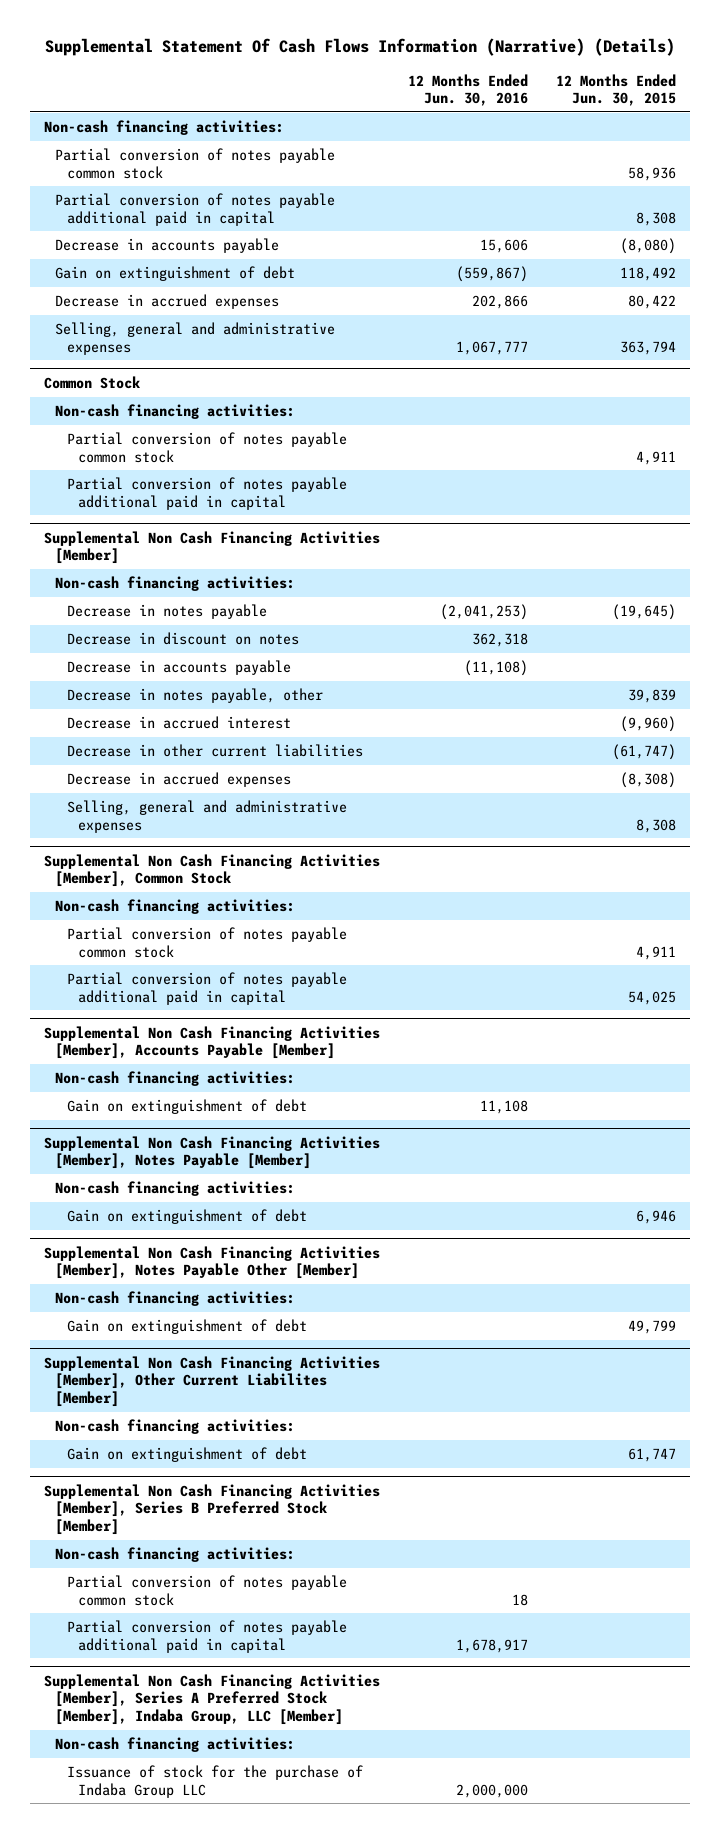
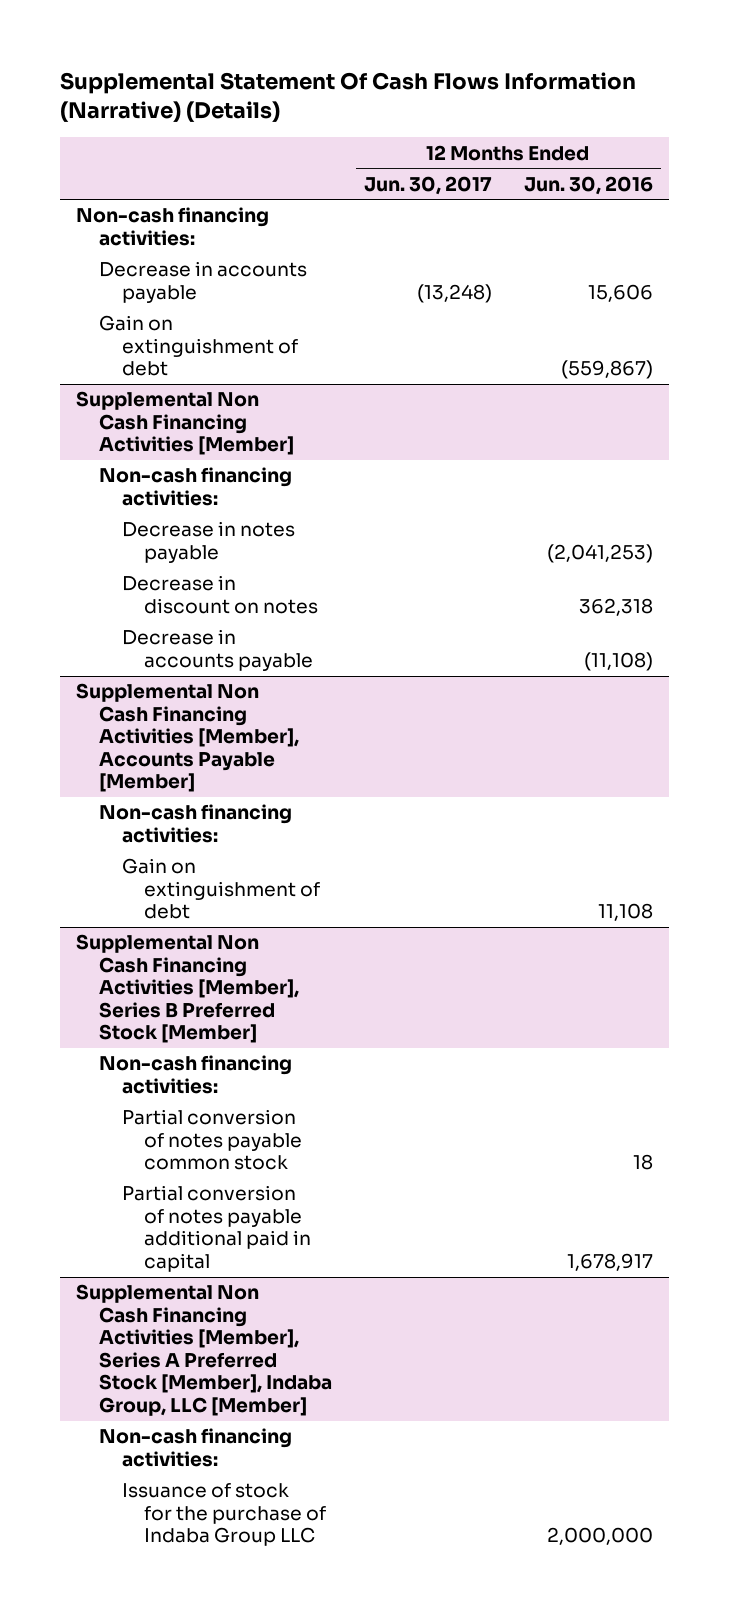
[555,73,676,107] 12 Months Ended Jun. 30, 2015 -> none
none -> [363,175,492,195] Jun. 30, 2017
[55,147,336,179] Partial conversion of notes payable common stock -> none
[55,192,336,226] Partial conversion of notes payable additional paid in capital -> none
[55,293,280,309] Decrease in accrued expenses -> none
[55,321,336,355] Selling, general and administrative expenses -> none
[43,375,140,389] Common Stock -> none
[55,403,296,419] Non-cash financing activities: -> none
[66,431,347,463] Partial conversion of notes payable common stock -> none
[66,476,347,510] Partial conversion of notes payable additional paid in capital -> none
[66,687,323,703] Decrease in notes payable, other -> none
[66,715,291,729] Decrease in accrued interest -> none
[66,743,363,757] Decrease in other current liabilities -> none
[66,771,291,787] Decrease in accrued expenses -> none
[66,799,347,833] Selling, general and administrative expenses -> none
[43,853,380,888] Supplemental Non Cash Financing Activities [Member], Common Stock -> none
[55,898,296,914] Non-cash financing activities: -> none
[66,926,347,958] Partial conversion of notes payable common stock -> none
[66,971,347,1005] Partial conversion of notes payable additional paid in capital -> none
[43,1135,380,1170] Supplemental Non Cash Financing Activities [Member], Notes Payable [Member] -> none
[55,1180,296,1196] Non-cash financing activities: -> none
[66,1208,307,1224] Gain on extinguishment of debt -> none
[43,1245,380,1280] Supplemental Non Cash Financing Activities [Member], Notes Payable Other [Member] -> none
[55,1290,296,1306] Non-cash financing activities: -> none
[66,1318,307,1334] Gain on extinguishment of debt -> none
[43,1355,380,1407] Supplemental Non Cash Financing Activities [Member], Other Current Liabilites [Member] -> none
[55,1418,296,1434] Non-cash financing activities: -> none
[66,1446,307,1462] Gain on extinguishment of debt -> none

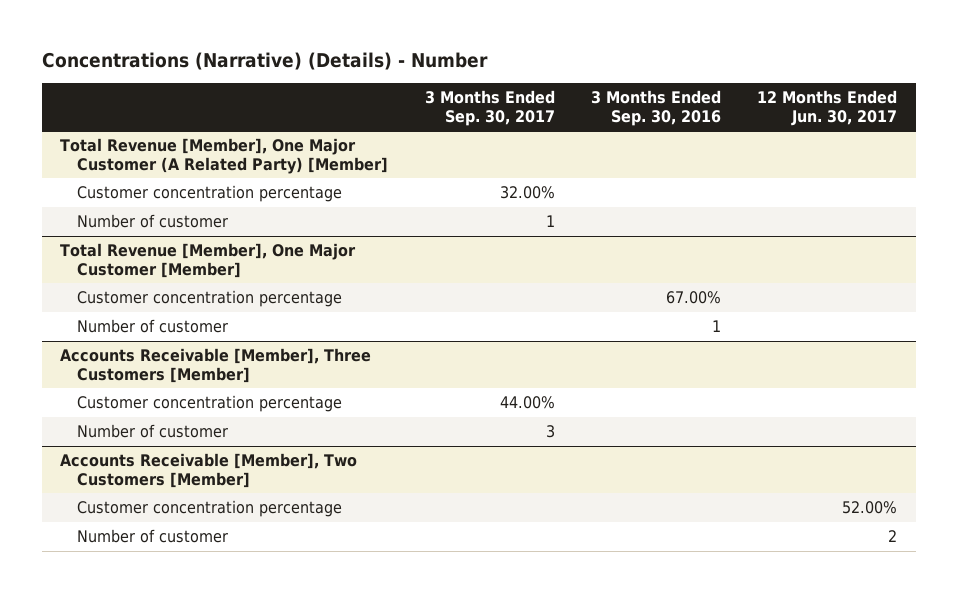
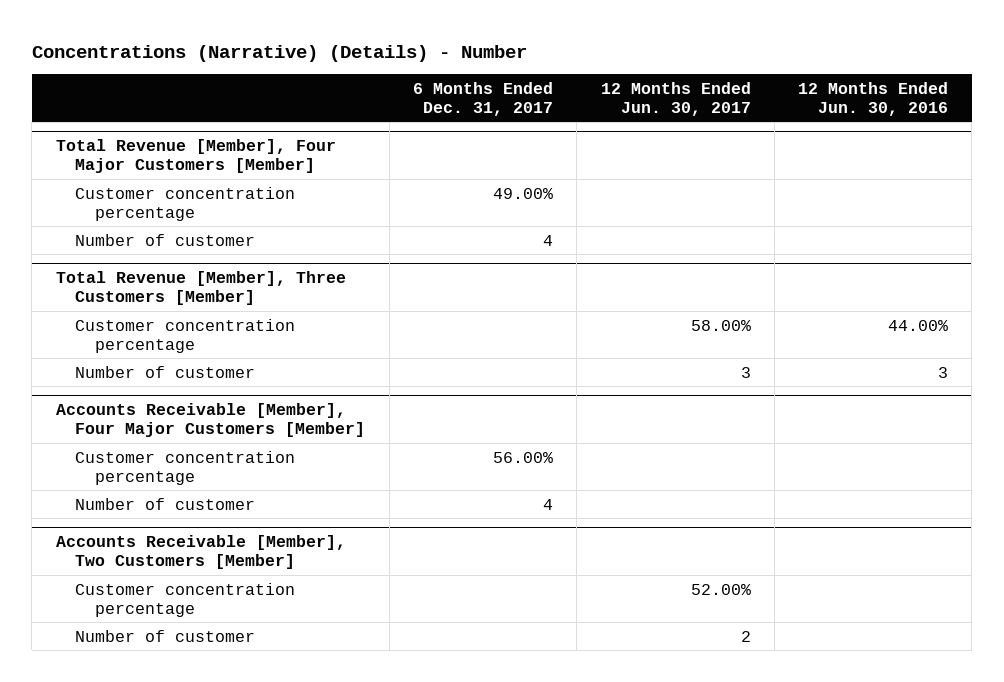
[424,89,555,126] 3 Months Ended Sep. 30, 2017 -> none
[590,89,721,126] 3 Months Ended Sep. 30, 2016 -> none
none -> [413,81,554,116] 6 Months Ended Dec. 31, 2017
none -> [798,81,949,116] 12 Months Ended Jun. 30, 2016
[59,138,389,174] Total Revenue [Member], One Major Customer (A Related Party) [Member] -> none
[77,185,343,203] Customer concentration percentage -> none
[77,214,229,229] Number of customer -> none
[59,243,356,278] Total Revenue [Member], One Major Customer [Member] -> [55,139,336,174] Total Revenue [Member], Four Major Customers [Member]
none -> [55,271,346,306] Total Revenue [Member], Three Customers [Member]
none -> [75,318,296,353] Customer concentration percentage
none -> [75,365,256,378] Number of customer
[59,348,371,383] Accounts Receivable [Member], Three Customers [Member] -> [55,403,366,438] Accounts Receivable [Member], Four Major Customers [Member]

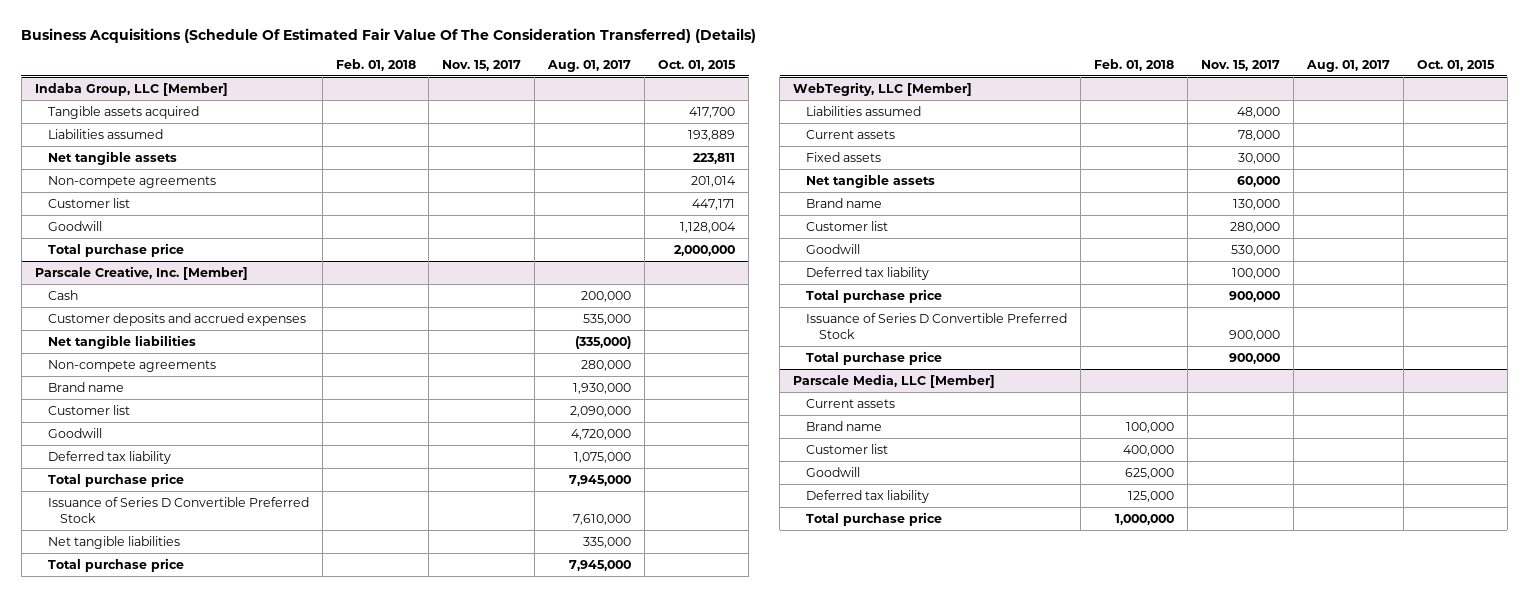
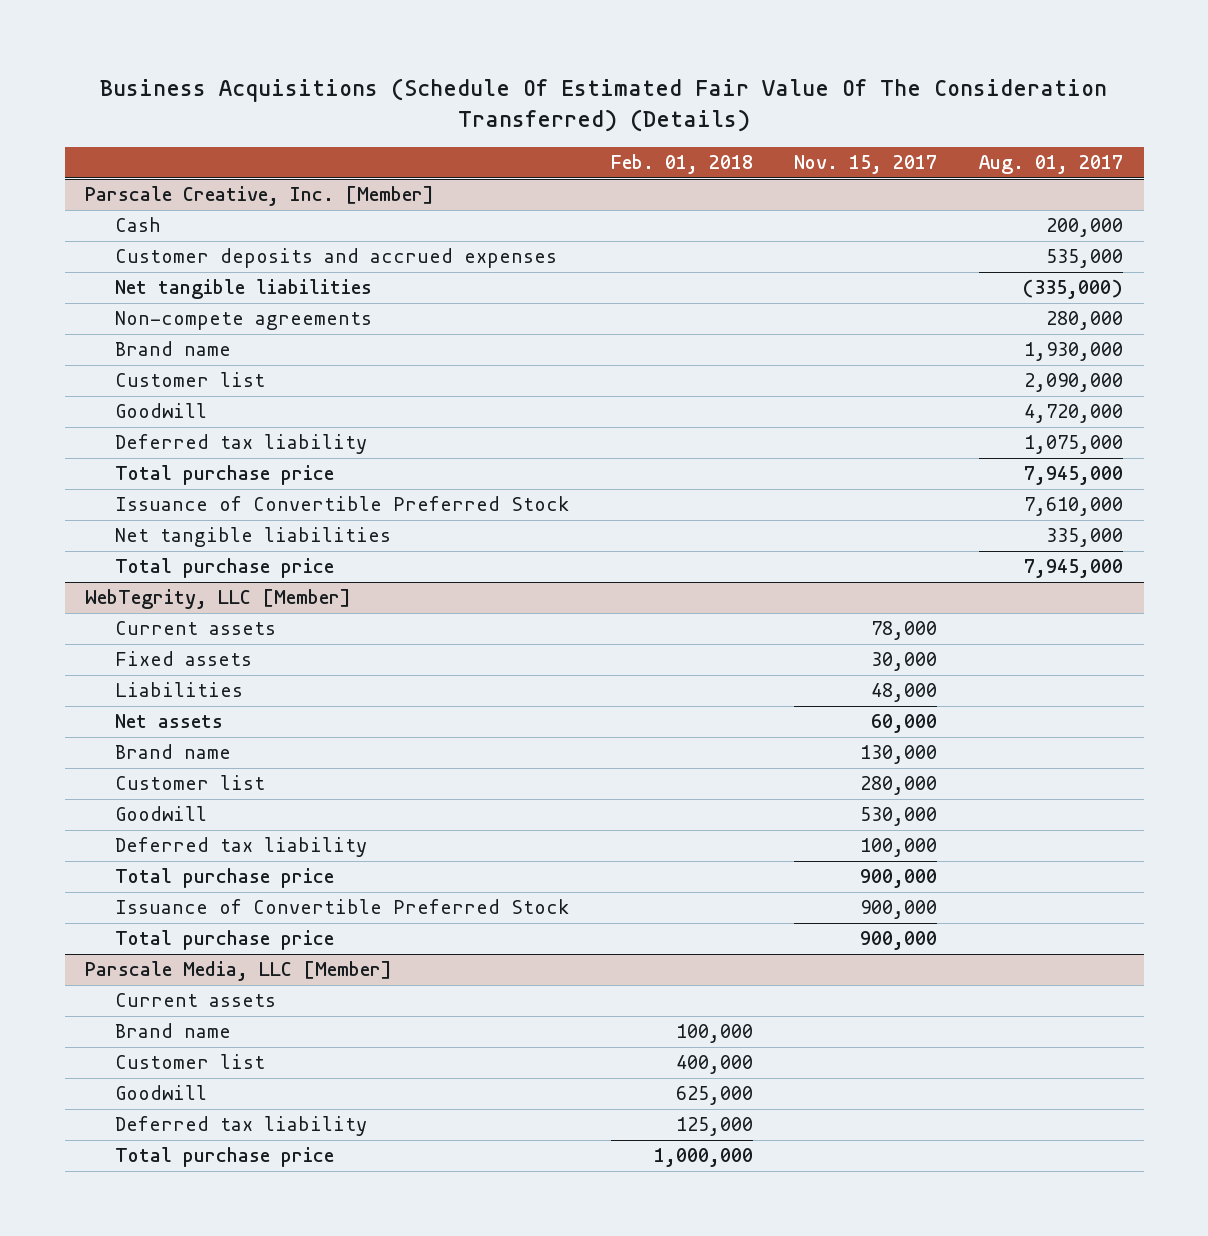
[658,59,737,71] Oct. 01, 2015 -> none
[34,82,228,96] Indaba Group, LLC [Member] -> none
[47,105,199,119] Tangible assets acquired -> none
[47,128,163,139] Liabilities assumed -> none
[47,150,177,165] Net tangible assets -> none
[47,175,216,188] Non-compete agreements -> none
[47,197,130,208] Customer list -> none
[47,220,102,231] Goodwill -> none
[47,242,184,257] Total purchase price -> none
[47,496,309,523] Issuance of Series D Convertible Preferred Stock -> [114,496,569,512] Issuance of Convertible Preferred Stock
[805,105,921,116] Liabilities assumed -> none
none -> [114,682,243,698] Liabilities
[805,173,935,188] Net tangible assets -> [114,714,223,729] Net assets
[805,312,1067,339] Issuance of Series D Convertible Preferred Stock -> [114,899,569,915] Issuance of Convertible Preferred Stock

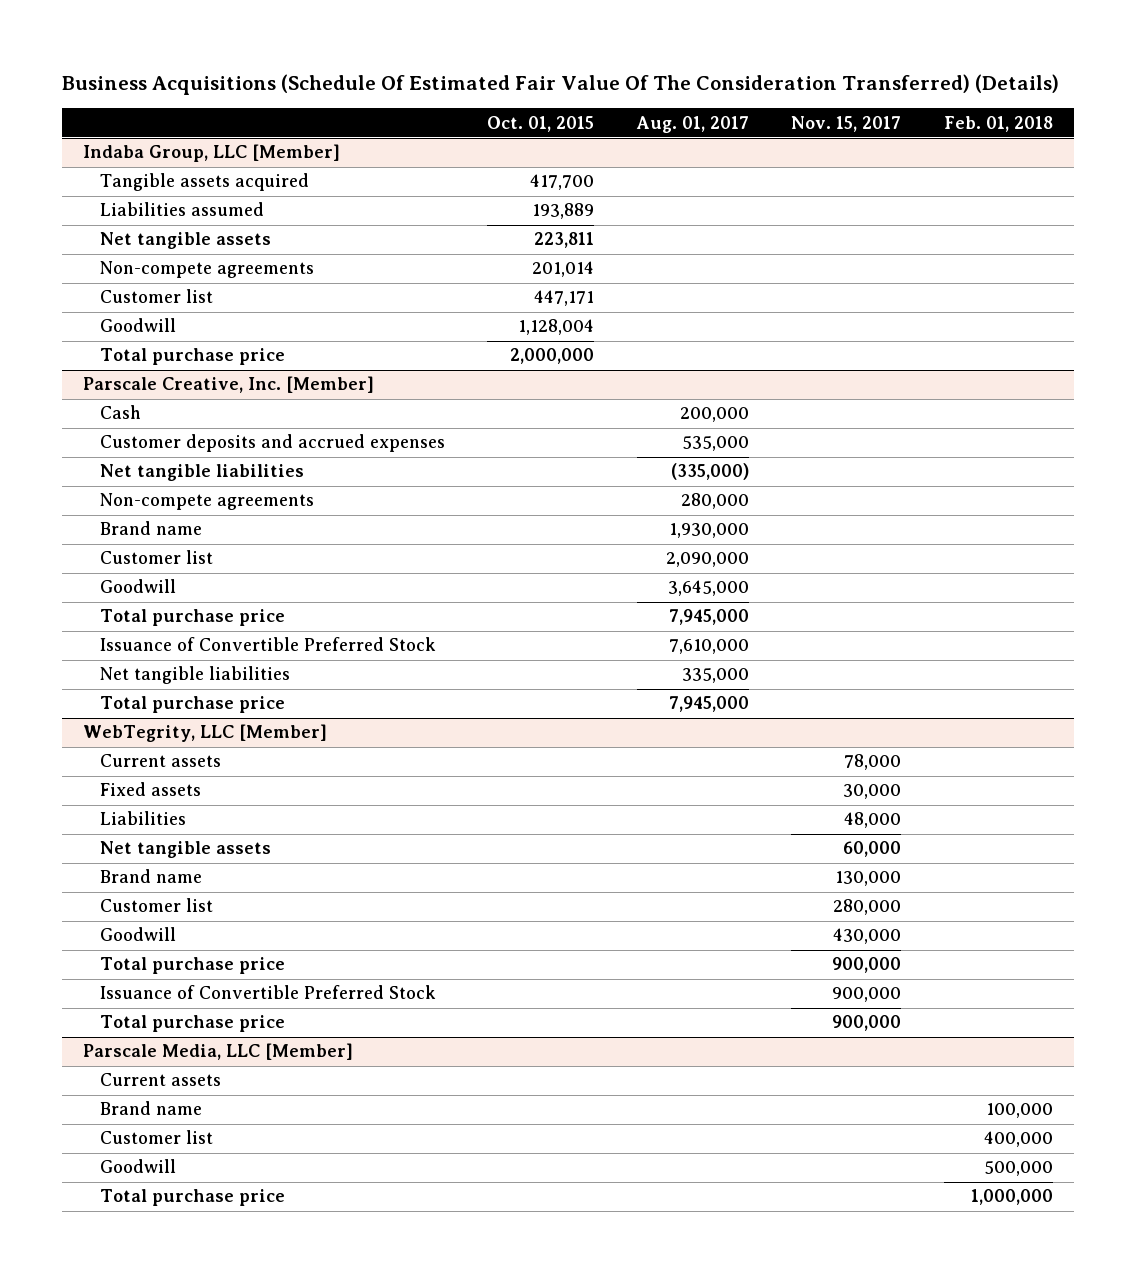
none -> [487,115,595,132] Oct. 01, 2015
none -> [83,144,341,163] Indaba Group, LLC [Member]
none -> [99,173,309,192] Tangible assets acquired
none -> [99,202,264,217] Liabilities assumed
none -> [99,232,271,250] Net tangible assets
none -> [99,261,314,279] Non-compete agreements
none -> [99,289,213,304] Customer list
none -> [99,318,176,333] Goodwill
none -> [99,348,285,366] Total purchase price
[114,434,367,455] Deferred tax liability -> none
[1023,404,1123,424] 4,720,000 -> [667,580,749,597] 3,645,000
[114,714,223,729] Net assets -> [99,841,271,859] Net tangible assets
[114,837,367,858] Deferred tax liability -> none
[860,807,938,827] 530,000 -> [833,928,902,945] 430,000
[114,1116,367,1137] Deferred tax liability -> none
[675,1086,753,1106] 625,000 -> [983,1161,1053,1177] 500,000

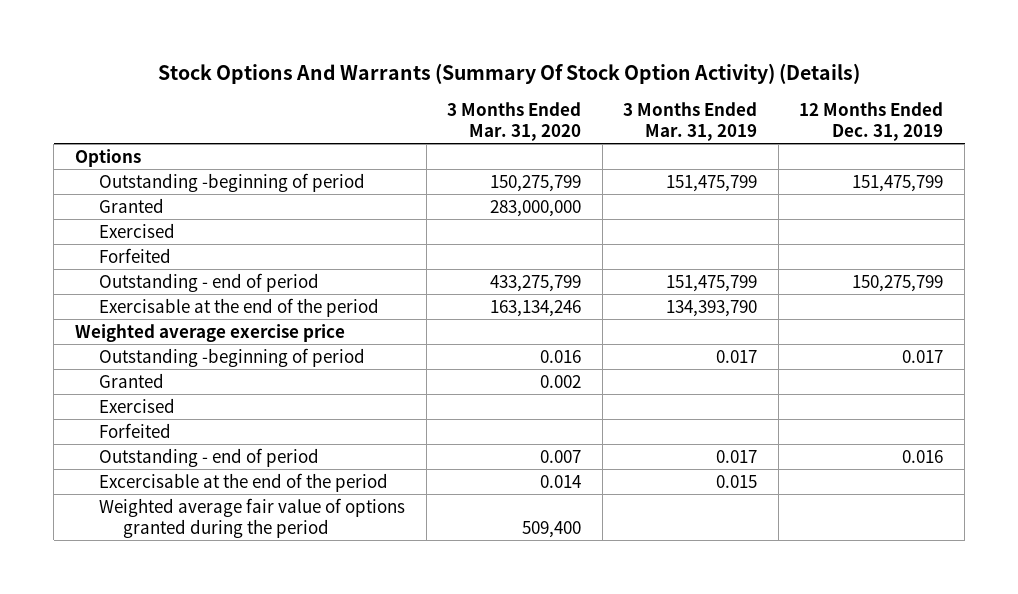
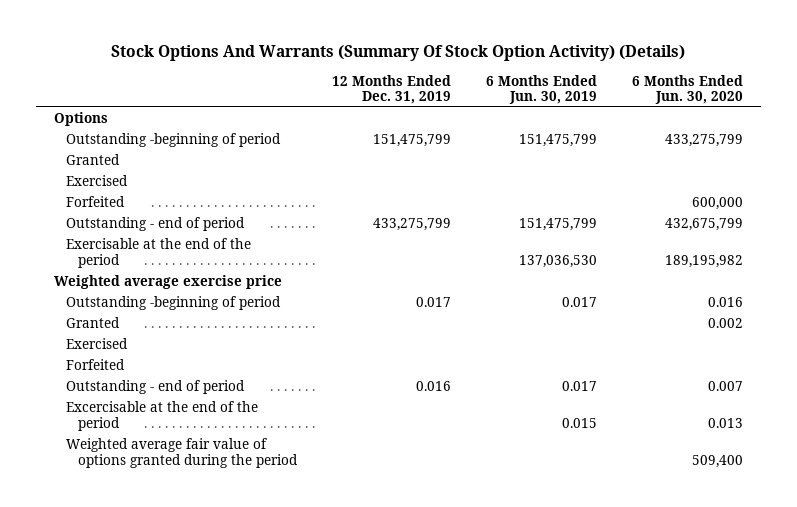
[447,101,582,141] 3 Months Ended Mar. 31, 2020 -> none
[623,101,758,141] 3 Months Ended Mar. 31, 2019 -> none
none -> [486,74,598,105] 6 Months Ended Jun. 30, 2019
none -> [632,74,744,105] 6 Months Ended Jun. 30, 2020
[852,274,944,292] 150,275,799 -> [373,218,452,232] 433,275,799

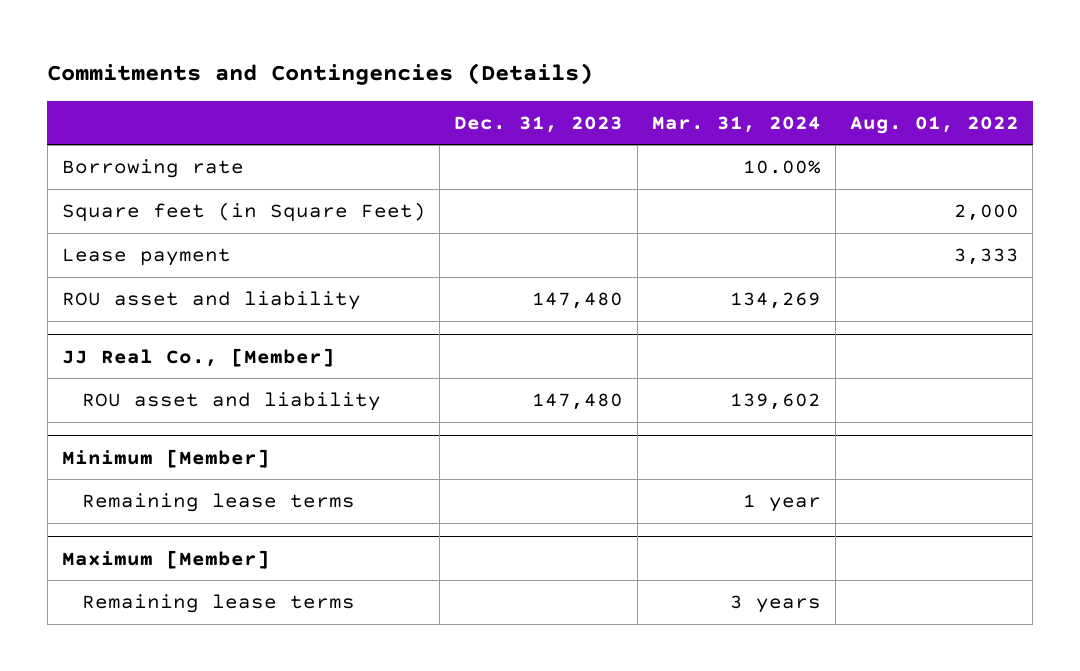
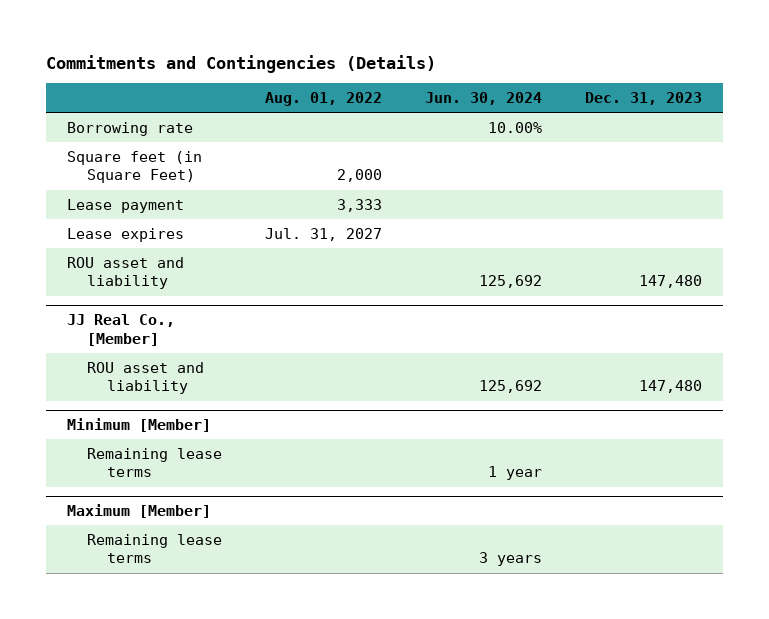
[651,115,821,133] Mar. 31, 2024 -> none
none -> [425,92,543,106] Jun. 30, 2024
none -> [67,227,185,242] Lease expires

